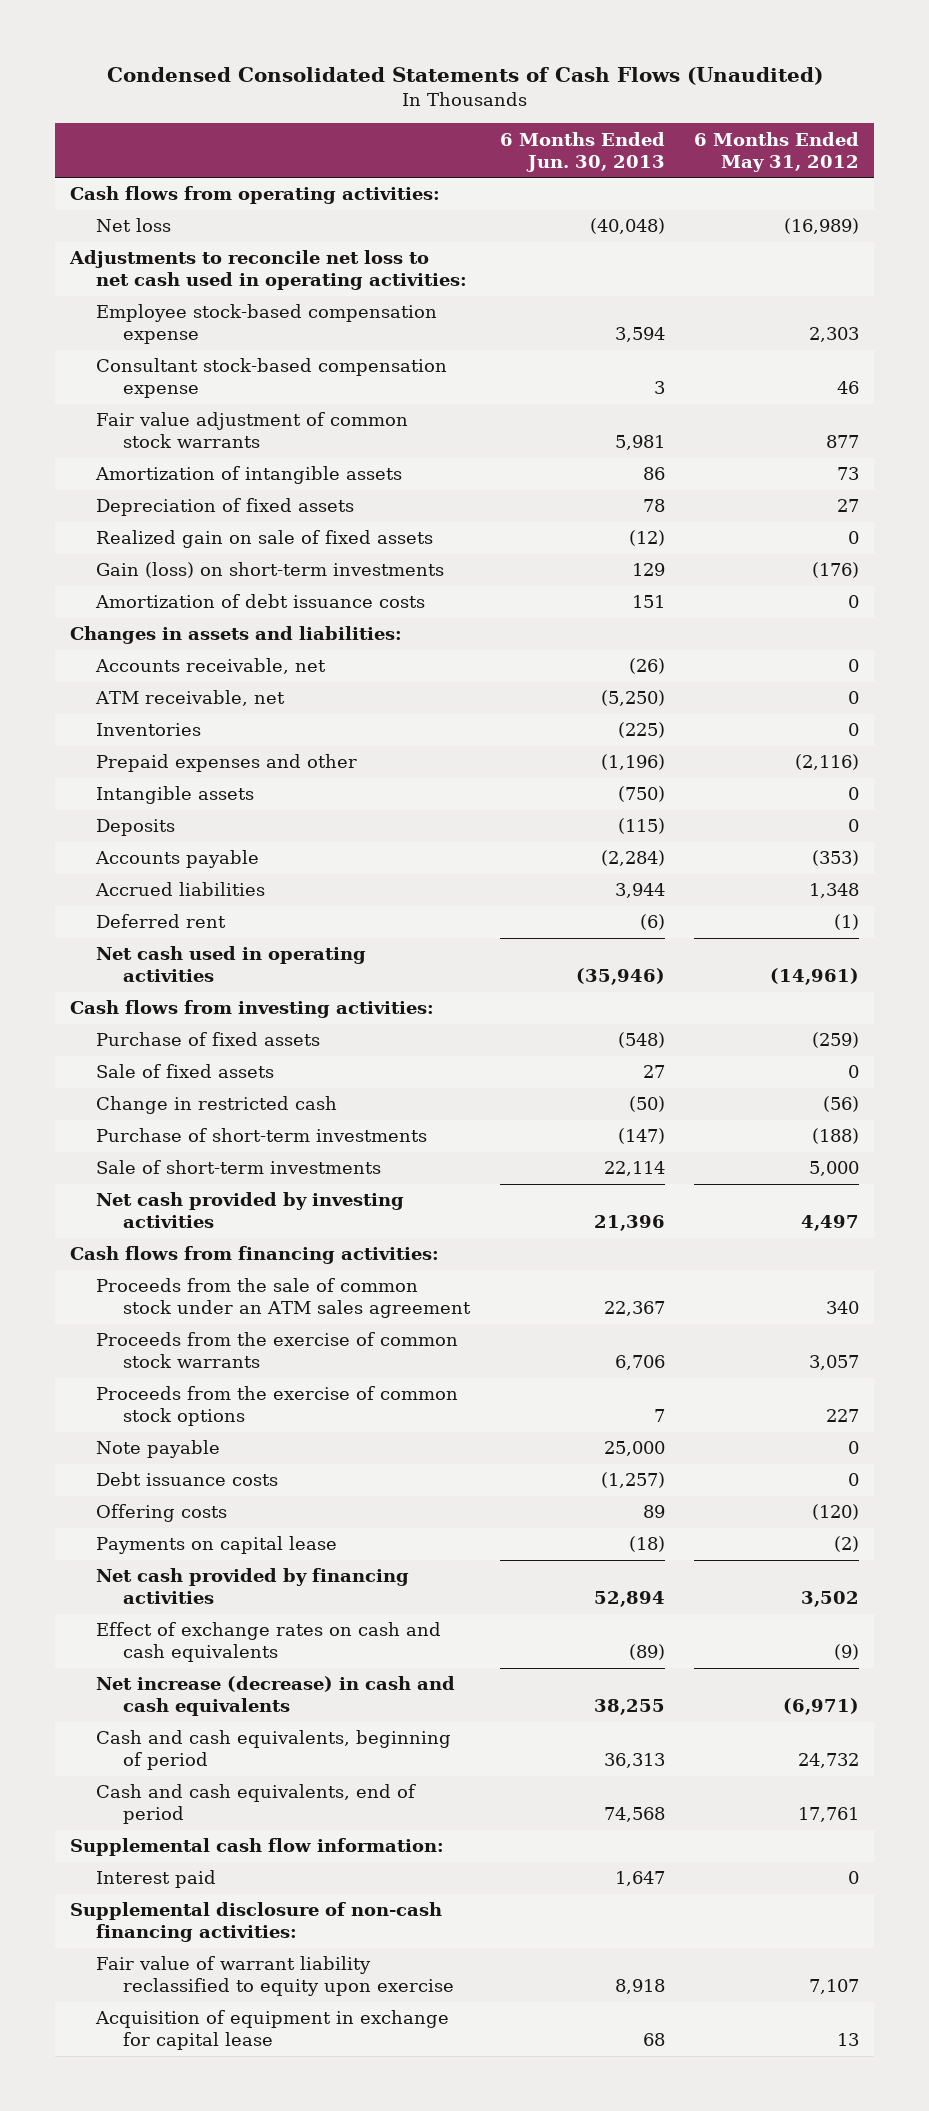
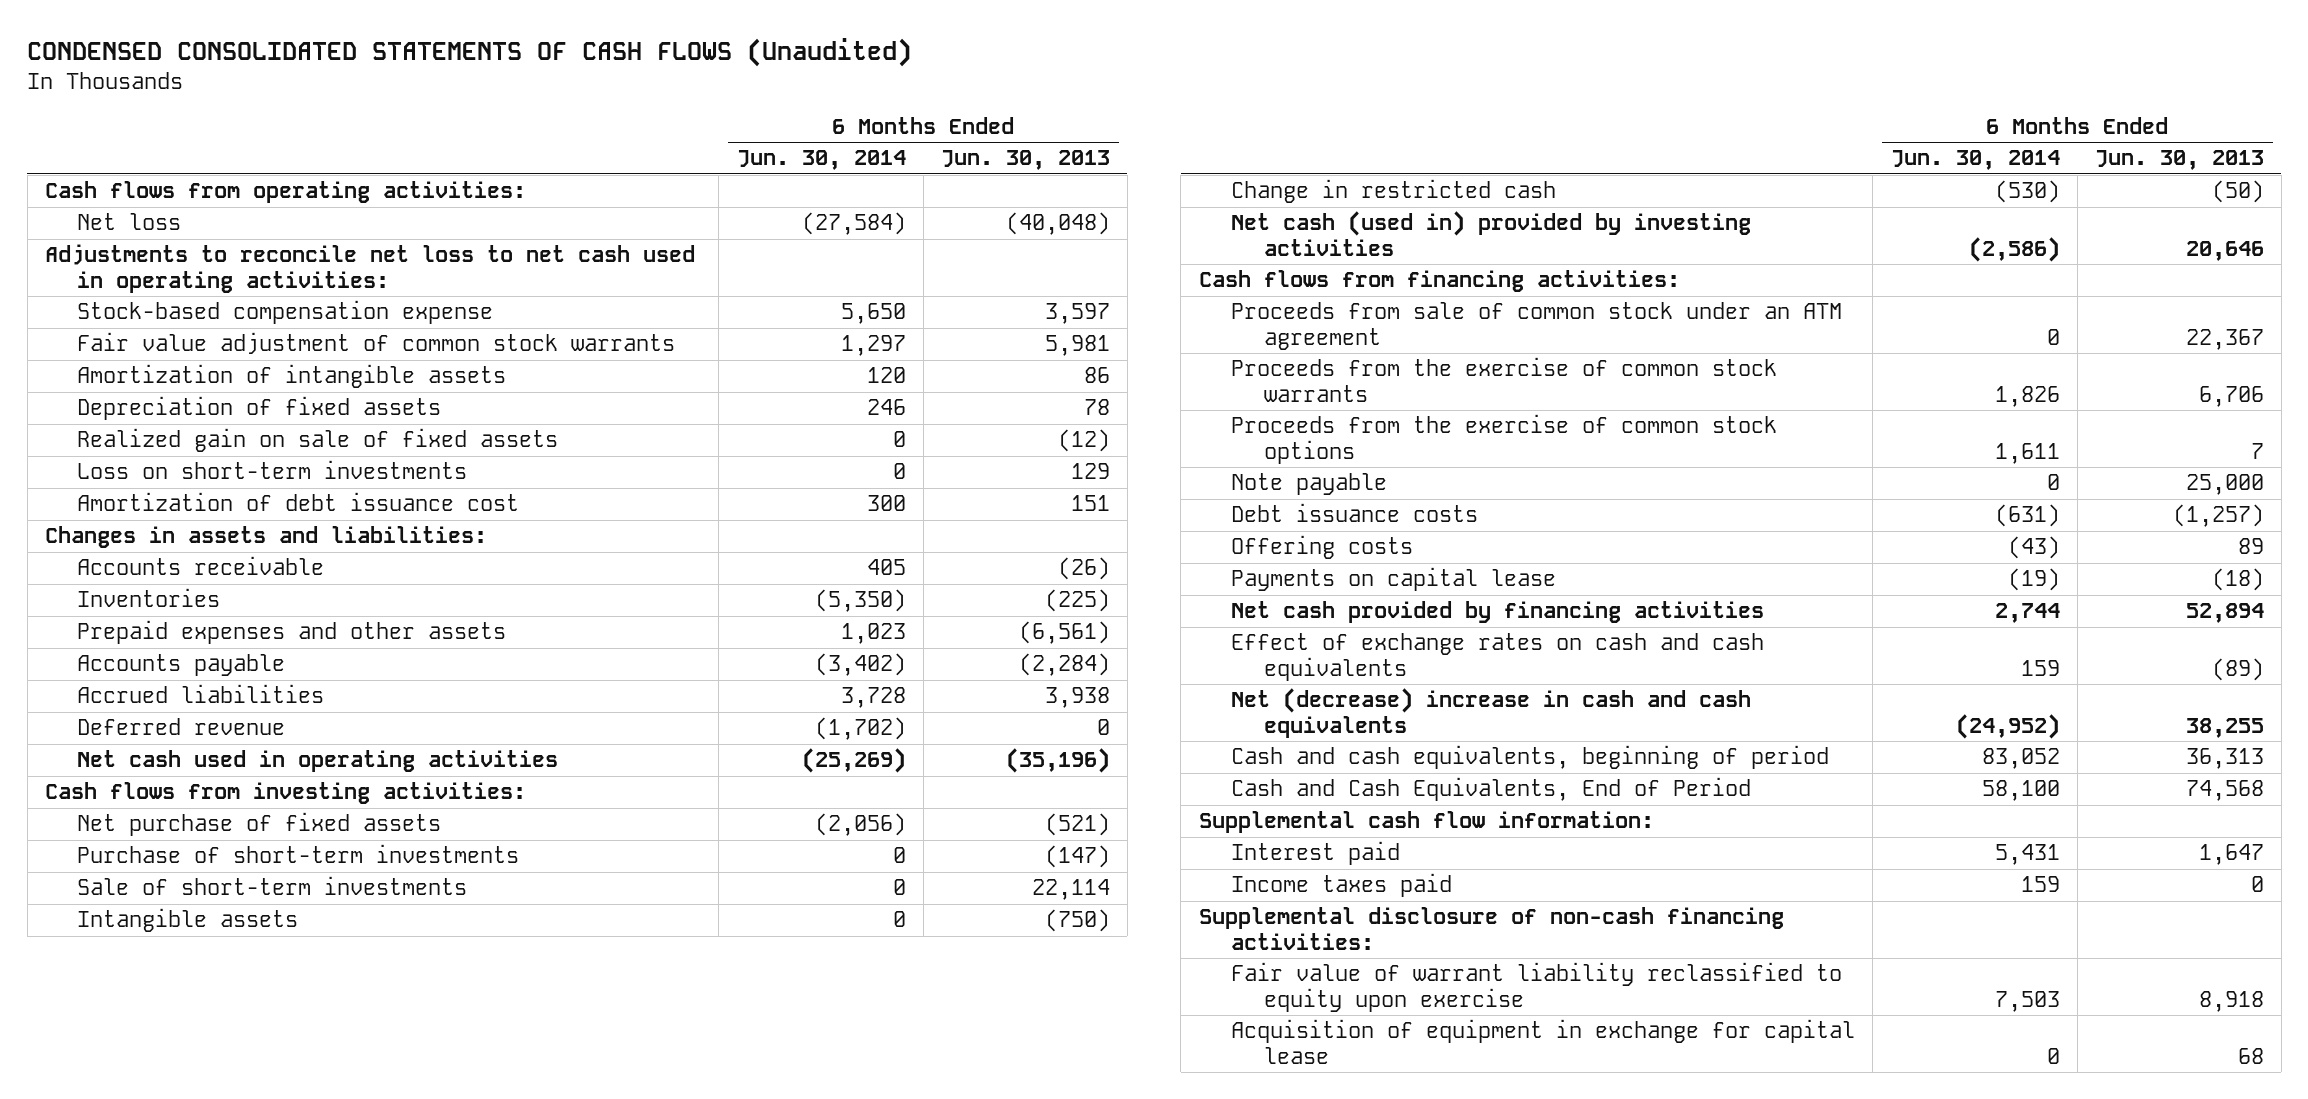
[106,67,823,86] Condensed Consolidated Statements of Cash Flows (Unaudited) -> [27,38,913,68] CONDENSED CONSOLIDATED STATEMENTS OF CASH FLOWS (Unaudited)
[694,131,860,172] 6 Months Ended May 31, 2012 -> none
none -> [736,150,906,171] Jun. 30, 2014
[96,358,448,399] Consultant stock-based compensation expense -> none
[96,304,438,345] Employee stock-based compensation expense -> [77,300,494,325] Stock-based compensation expense
[614,327,665,343] 3,594 -> [1044,303,1110,325] 3,597
[96,562,445,579] Gain (loss) on short-term investments -> [77,460,468,480] Loss on short-term investments
[95,594,426,609] Amortization of debt issuance costs -> [77,492,520,512] Amortization of debt issuance cost
[95,658,327,675] Accounts receivable, net -> none
[95,690,286,707] ATM receivable, net -> [77,556,325,576] Accounts receivable
[600,690,665,707] (5,250) -> [1057,557,1110,581] (26)
[96,819,176,837] Deposits -> none
[96,754,358,773] Prepaid expenses and other -> [77,620,507,645] Prepaid expenses and other assets
[600,754,665,771] (1,196) -> [1018,621,1110,645] (6,561)
[96,914,227,929] Deferred rent -> none
[614,883,665,899] 3,944 -> [1044,687,1110,709] 3,938
none -> [77,718,286,736] Deferred revenue
[575,968,665,986] (35,946) -> [1005,748,1110,774] (35,196)
[96,1064,275,1079] Sale of fixed assets -> none
[96,1032,321,1047] Purchase of fixed assets -> [77,812,442,837] Net purchase of fixed assets
[617,1032,665,1049] (548) -> [1044,813,1110,837] (521)
[96,786,255,805] Intangible assets -> [77,908,299,933] Intangible assets
[96,1096,338,1115] Change in restricted cash -> [1231,179,1557,204] Change in restricted cash
[96,1192,405,1229] Net cash provided by investing activities -> [1231,211,1752,256] Net cash (used in) provided by investing activities
[593,1215,665,1232] 21,396 -> [2185,240,2264,261] 20,646
[96,1278,472,1319] Proceeds from the sale of common stock under an ATM sales agreement -> [1231,302,1843,350] Proceeds from sale of common stock under an ATM agreement
[96,1676,456,1717] Net increase (decrease) in cash and cash equivalents -> [1231,688,1752,738] Net (decrease) increase in cash and cash equivalents
[96,1784,417,1825] Cash and cash equivalents, end of period -> [1231,777,1752,802] Cash and Cash Equivalents, End of Period
none -> [1231,873,1453,898] Income taxes paid

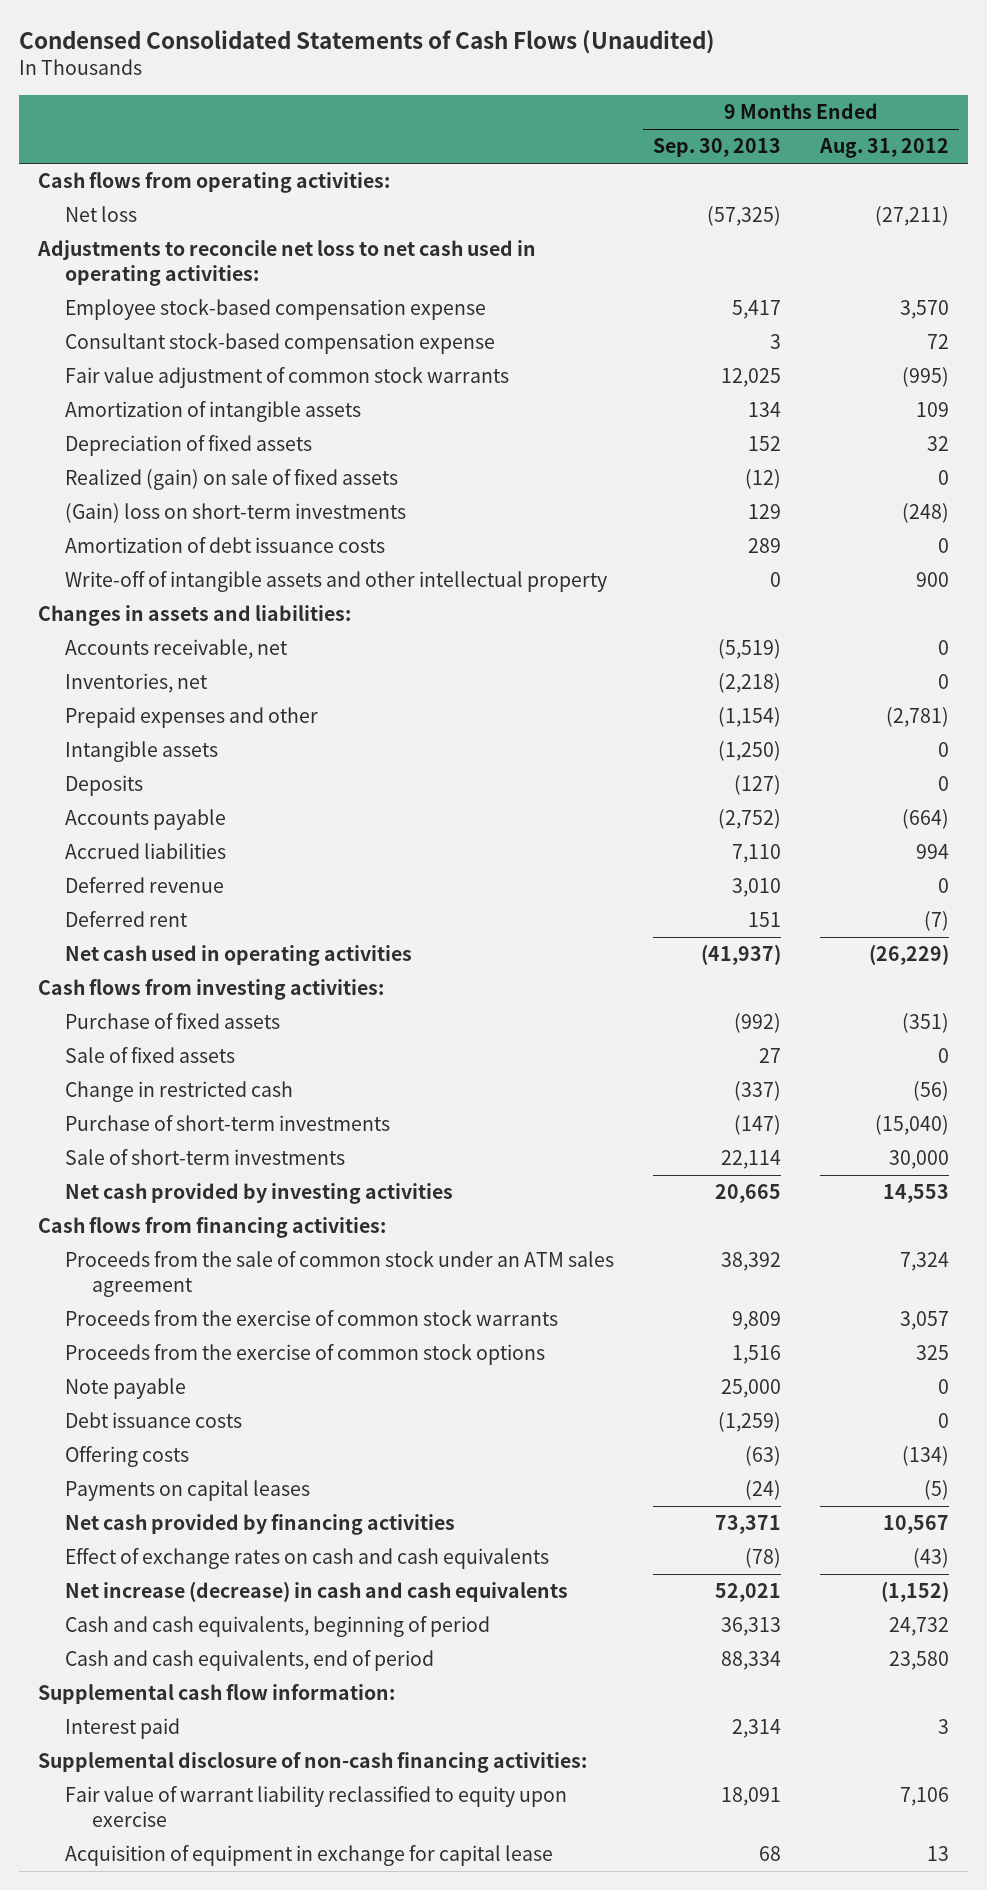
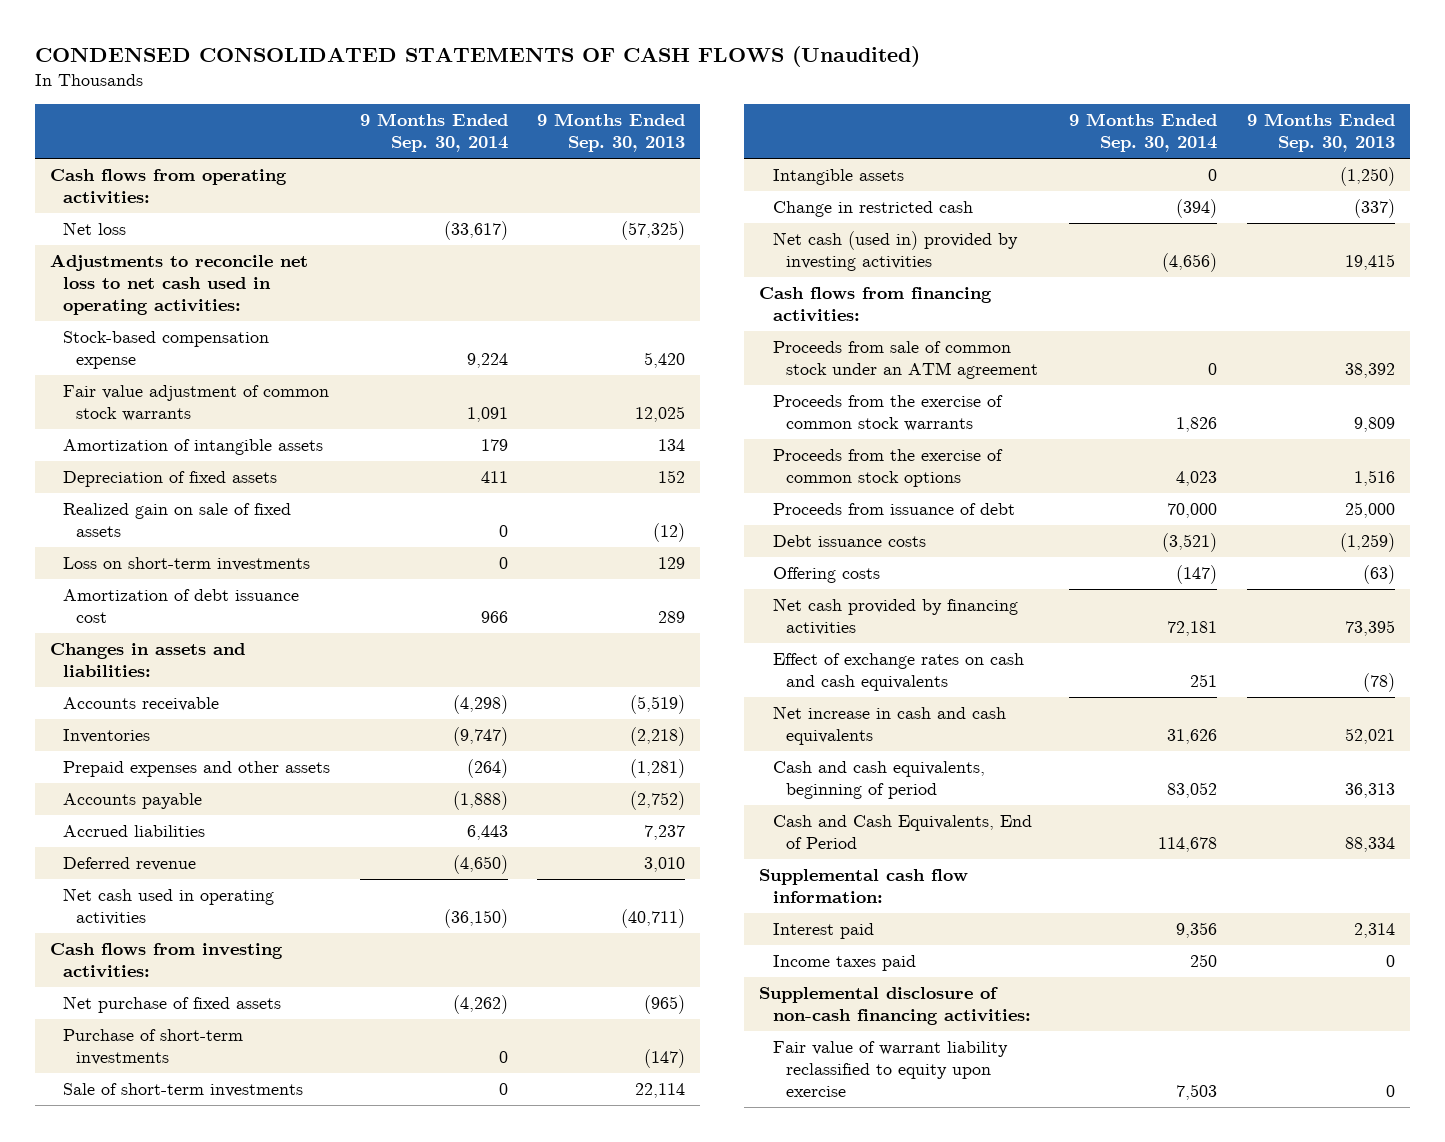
[18,30,715,55] Condensed Consolidated Statements of Cash Flows (Unaudited) -> [34,46,920,68] CONDENSED CONSOLIDATED STATEMENTS OF CASH FLOWS (Unaudited)
[818,138,949,159] Aug. 31, 2012 -> none
none -> [359,112,508,153] 9 Months Ended Sep. 30, 2014
[65,333,496,355] Consultant stock-based compensation expense -> none
[65,299,487,321] Employee stock-based compensation expense -> [62,331,269,370] Stock-based compensation expense
[731,300,781,320] 5,417 -> [644,352,686,369] 5,420
[65,571,608,593] Write-off of intangible assets and other intellectual property -> none
[65,469,399,491] Realized (gain) on sale of fixed assets -> [62,503,291,538] Realized gain on sale of fixed assets
[65,503,407,524] (Gain) loss on short-term investments -> [62,557,310,572] Loss on short-term investments
[65,537,386,554] Amortization of debt issuance costs -> [62,589,299,624] Amortization of debt issuance cost
[65,775,144,797] Deposits -> none
[65,639,289,660] Accounts receivable, net -> [62,697,219,712] Accounts receivable
[65,673,209,694] Inventories, net -> [62,729,150,744] Inventories
[65,707,319,729] Prepaid expenses and other -> [62,761,330,778] Prepaid expenses and other assets
[717,707,781,728] (1,154) -> [630,759,686,779] (1,281)
[731,844,781,864] 7,110 -> [644,825,686,841] 7,237
[65,911,189,928] Deferred rent -> none
[700,944,781,966] (41,937) -> [621,909,686,929] (40,711)
[65,1047,236,1064] Sale of fixed assets -> none
[65,1013,281,1030] Purchase of fixed assets -> [62,996,281,1014] Net purchase of fixed assets
[733,1013,781,1034] (992) -> [644,995,686,1015] (965)
[65,741,219,763] Intangible assets -> [772,169,904,186] Intangible assets
[65,1081,294,1103] Change in restricted cash -> [772,201,973,218] Change in restricted cash
[65,1183,454,1205] Net cash provided by investing activities -> [772,231,1018,272] Net cash (used in) provided by investing activities
[714,1184,781,1204] 20,665 -> [1345,254,1396,271] 19,415
[65,1251,615,1297] Proceeds from the sale of common stock under an ATM sales agreement -> [772,341,1038,380] Proceeds from sale of common stock under an ATM agreement
[65,1378,187,1400] Note payable -> none
none -> [772,503,1015,516] Proceeds from issuance of debt
[65,1480,311,1502] Payments on capital leases -> none
[714,1515,781,1535] 73,371 -> [1345,620,1396,637] 73,395
[65,1581,569,1603] Net increase (decrease) in cash and cash equivalents -> [772,706,1006,746] Net increase in cash and cash equivalents
[65,1650,435,1672] Cash and cash equivalents, end of period -> [772,815,1032,850] Cash and Cash Equivalents, End of Period
none -> [772,955,916,972] Income taxes paid
[65,1845,554,1867] Acquisition of equipment in exchange for capital lease -> none
[720,1787,781,1807] 18,091 -> [1386,1085,1396,1098] 0

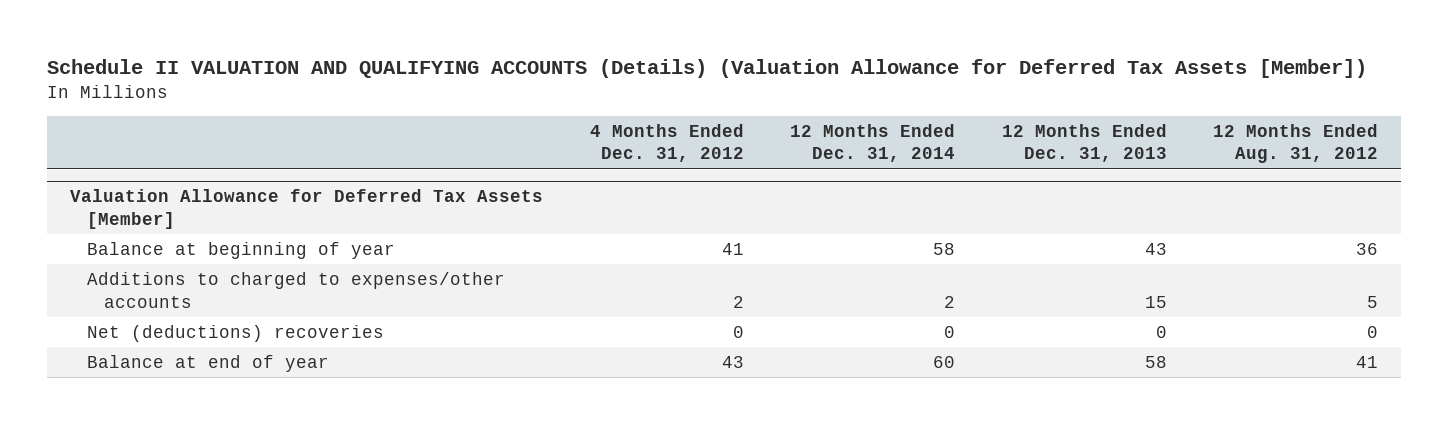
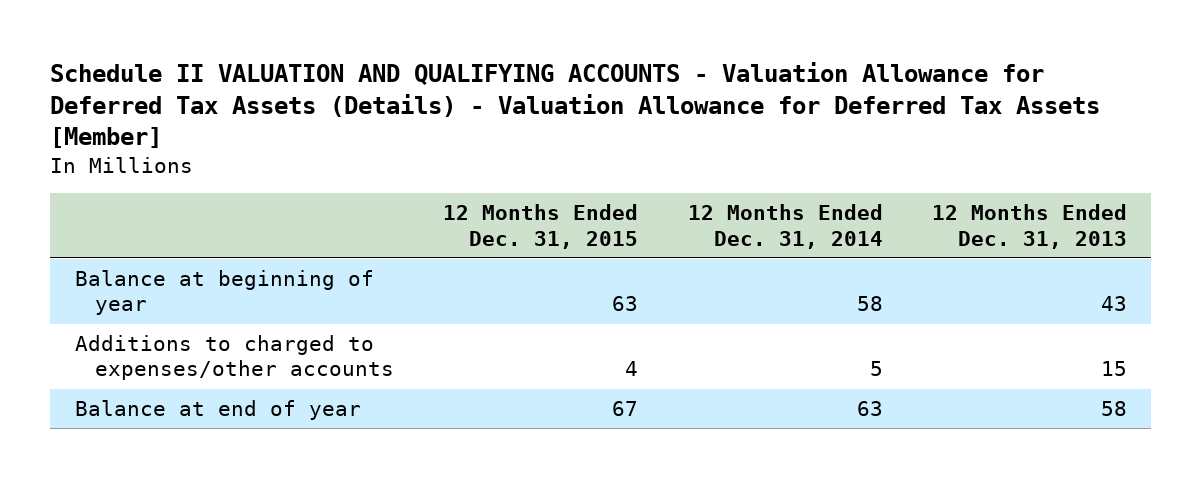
[46,59,1367,79] Schedule II VALUATION AND QUALIFYING ACCOUNTS (Details) (Valuation Allowance for Deferred Tax Assets [Member]) -> [50,61,1101,149] Schedule II VALUATION AND QUALIFYING ACCOUNTS - Valuation Allowance for Deferred Tax Assets (Details) - Valuation Allowance for Deferred Tax Assets [Member]
[589,123,744,163] 4 Months Ended Dec. 31, 2012 -> none
[1212,123,1378,164] 12 Months Ended Aug. 31, 2012 -> none
none -> [443,204,639,249] 12 Months Ended Dec. 31, 2015
[70,189,544,229] Valuation Allowance for Deferred Tax Assets [Member] -> none
[87,324,385,342] Net (deductions) recoveries -> none
[944,295,956,308] 2 -> [869,361,883,377] 5
[933,355,956,368] 60 -> [856,401,883,417] 63

